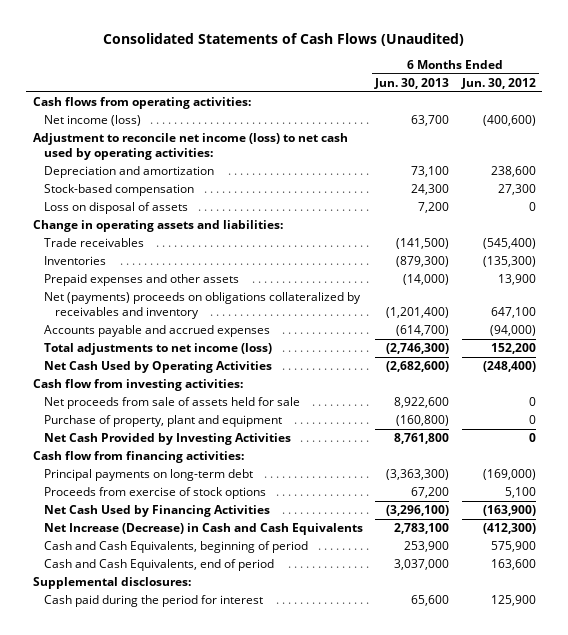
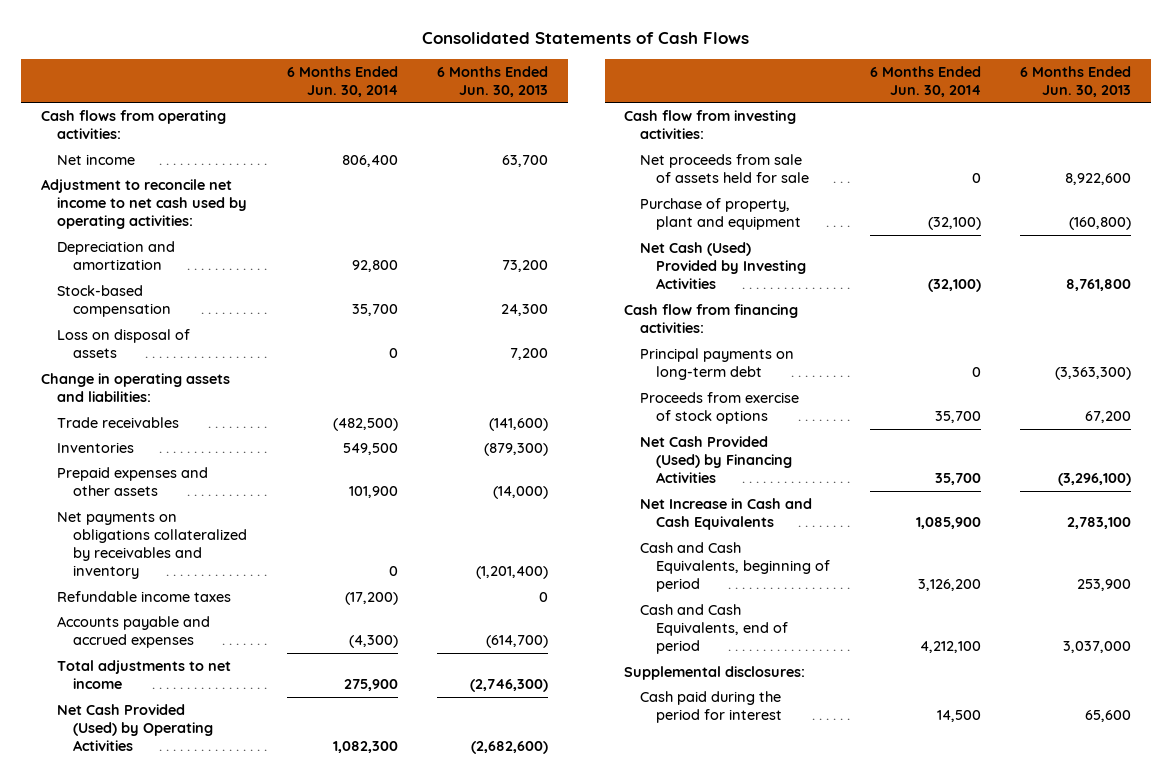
[103,33,465,47] Consolidated Statements of Cash Flows (Unaudited) -> [422,32,750,45] Consolidated Statements of Cash Flows
[460,78,536,90] Jun. 30, 2012 -> none
none -> [286,65,398,97] 6 Months Ended Jun. 30, 2014
[43,115,141,127] Net income (loss) -> [56,153,135,165] Net income
[32,133,348,160] Adjustment to reconcile net income (loss) to net cash used by operating activities: -> [41,178,247,230] Adjustment to reconcile net income to net cash used by operating activities:
[411,166,450,178] 73,100 -> [502,260,549,273] 73,200
[396,238,450,250] (141,500) -> [489,417,549,431] (141,600)
[43,292,361,319] Net (payments) proceeds on obligations collateralized by receivables and inventory -> [56,511,247,580] Net payments on obligations collateralized by receivables and inventory
none -> [56,590,231,602] Refundable income taxes
[43,343,272,356] Total adjustments to net income (loss) -> [56,659,231,690] Total adjustments to net income
[43,361,272,374] Net Cash Used by Operating Activities -> [56,703,213,752] Net Cash Provided (Used) by Operating Activities
[43,433,291,446] Net Cash Provided by Investing Activities -> [640,241,807,290] Net Cash (Used) Provided by Investing Activities
[43,505,270,518] Net Cash Used by Financing Activities -> [640,435,793,484] Net Cash Provided (Used) by Financing Activities
[43,523,363,536] Net Increase (Decrease) in Cash and Cash Equivalents -> [640,497,813,531] Net Increase in Cash and Cash Equivalents

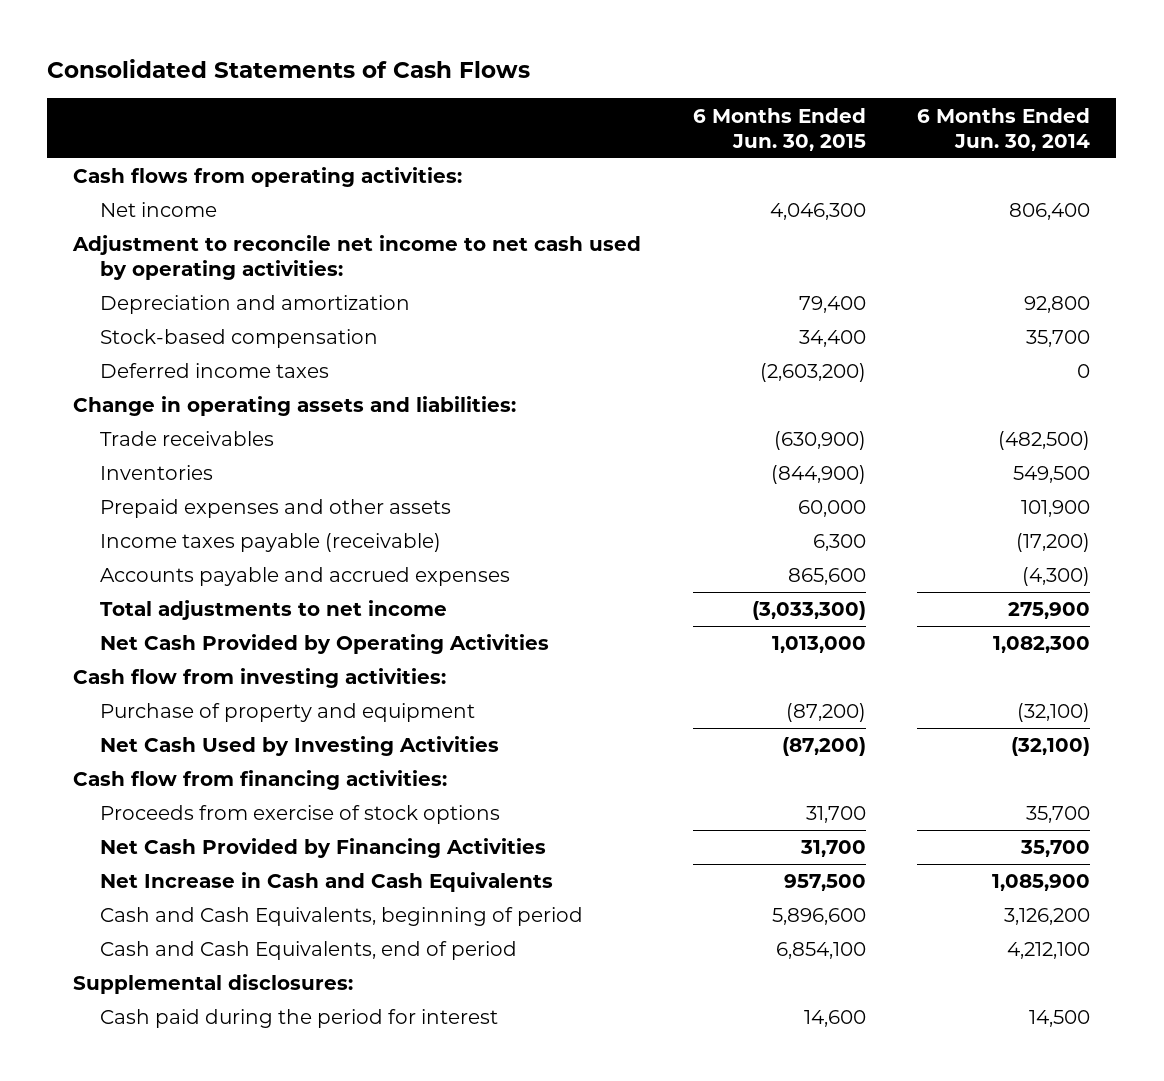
[437,65,549,97] 6 Months Ended Jun. 30, 2013 -> none
none -> [692,107,866,151] 6 Months Ended Jun. 30, 2015
[56,328,190,359] Loss on disposal of assets -> none
none -> [99,363,329,379] Deferred income taxes
[56,511,247,580] Net payments on obligations collateralized by receivables and inventory -> none
[56,590,231,602] Refundable income taxes -> [99,533,441,553] Income taxes payable (receivable)
[56,703,213,752] Net Cash Provided (Used) by Operating Activities -> [99,634,549,655] Net Cash Provided by Operating Activities
[640,153,810,184] Net proceeds from sale of assets held for sale -> none
[640,197,802,231] Purchase of property, plant and equipment -> [99,703,475,723] Purchase of property and equipment
[640,241,807,290] Net Cash (Used) Provided by Investing Activities -> [99,736,499,757] Net Cash Used by Investing Activities
[640,347,795,381] Principal payments on long-term debt -> none
[640,435,793,484] Net Cash Provided (Used) by Financing Activities -> [99,838,546,859] Net Cash Provided by Financing Activities

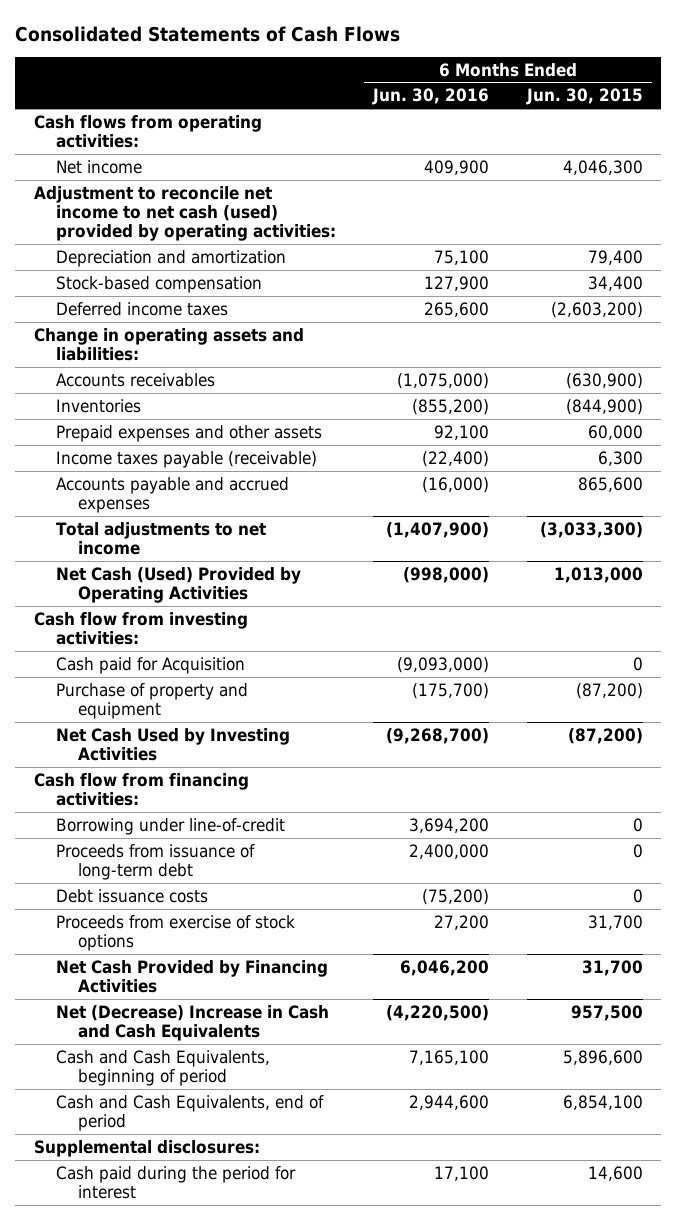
[917,107,1091,151] 6 Months Ended Jun. 30, 2014 -> none
none -> [372,88,490,106] Jun. 30, 2016
[72,235,642,281] Adjustment to reconcile net income to net cash used by operating activities: -> [33,185,337,242] Adjustment to reconcile net income to net cash (used) provided by operating activities:
[99,431,274,447] Trade receivables -> [56,372,216,387] Accounts receivables
[99,634,549,655] Net Cash Provided by Operating Activities -> [56,566,302,603] Net Cash (Used) Provided by Operating Activities
none -> [56,656,246,674] Cash paid for Acquisition
none -> [56,817,286,835] Borrowing under line-of-credit
none -> [56,843,256,880] Proceeds from issuance of long-term debt
none -> [56,888,209,903] Debt issuance costs
[99,872,553,893] Net Increase in Cash and Cash Equivalents -> [56,1004,330,1041] Net (Decrease) Increase in Cash and Cash Equivalents

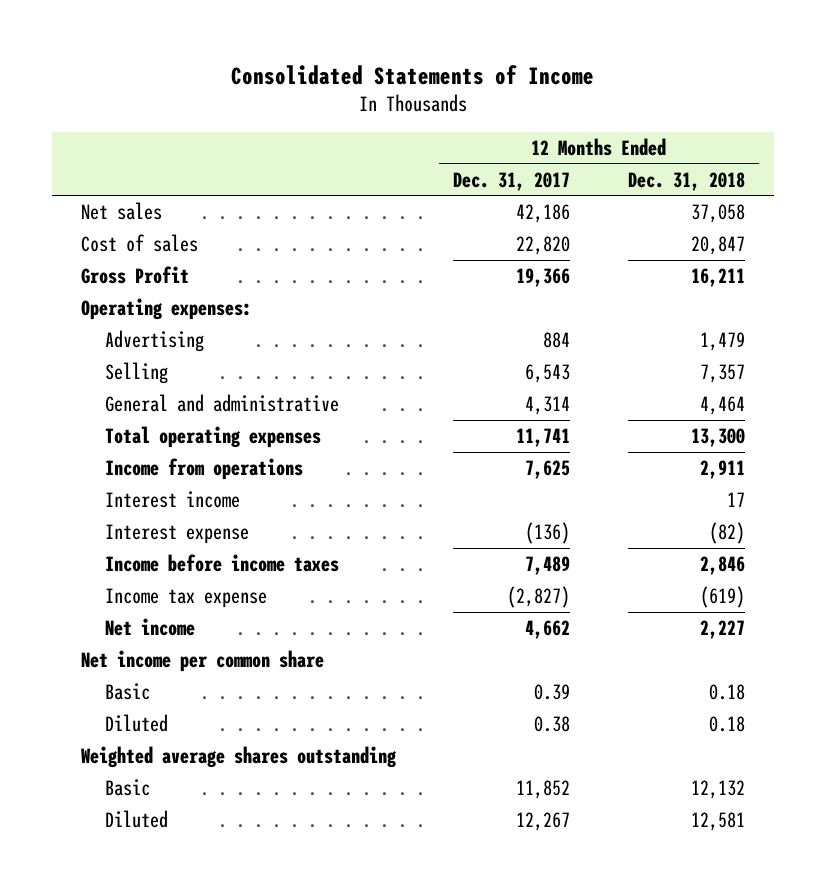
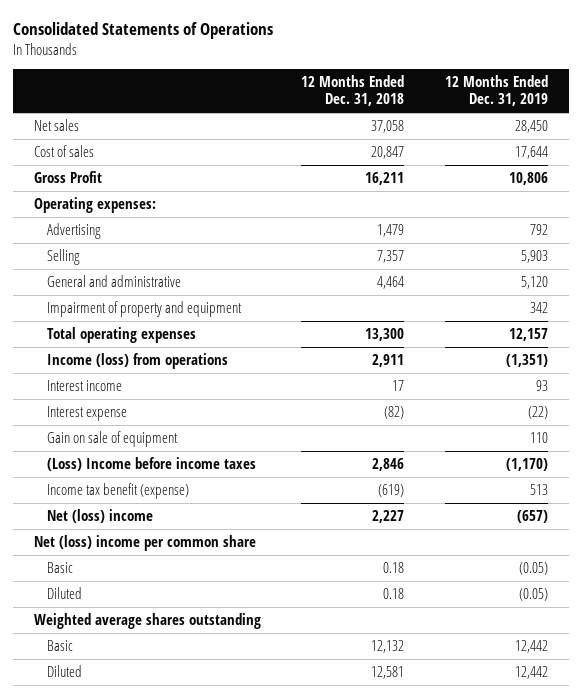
[230,64,594,85] Consolidated Statements of Income -> [13,22,274,40] Consolidated Statements of Operations
[453,171,571,191] Dec. 31, 2017 -> none
none -> [445,75,549,107] 12 Months Ended Dec. 31, 2019
none -> [47,301,243,318] Impairment of property and equipment
[105,458,304,481] Income from operations -> [47,353,229,370] Income (loss) from operations
none -> [47,431,179,448] Gain on sale of equipment
[105,554,340,573] Income before income taxes -> [47,457,257,472] (Loss) Income before income taxes
[105,588,268,609] Income tax expense -> [47,483,190,500] Income tax benefit (expense)
[105,618,196,637] Net income -> [47,509,154,524] Net (loss) income
[80,650,324,673] Net income per common share -> [33,535,256,552] Net (loss) income per common share

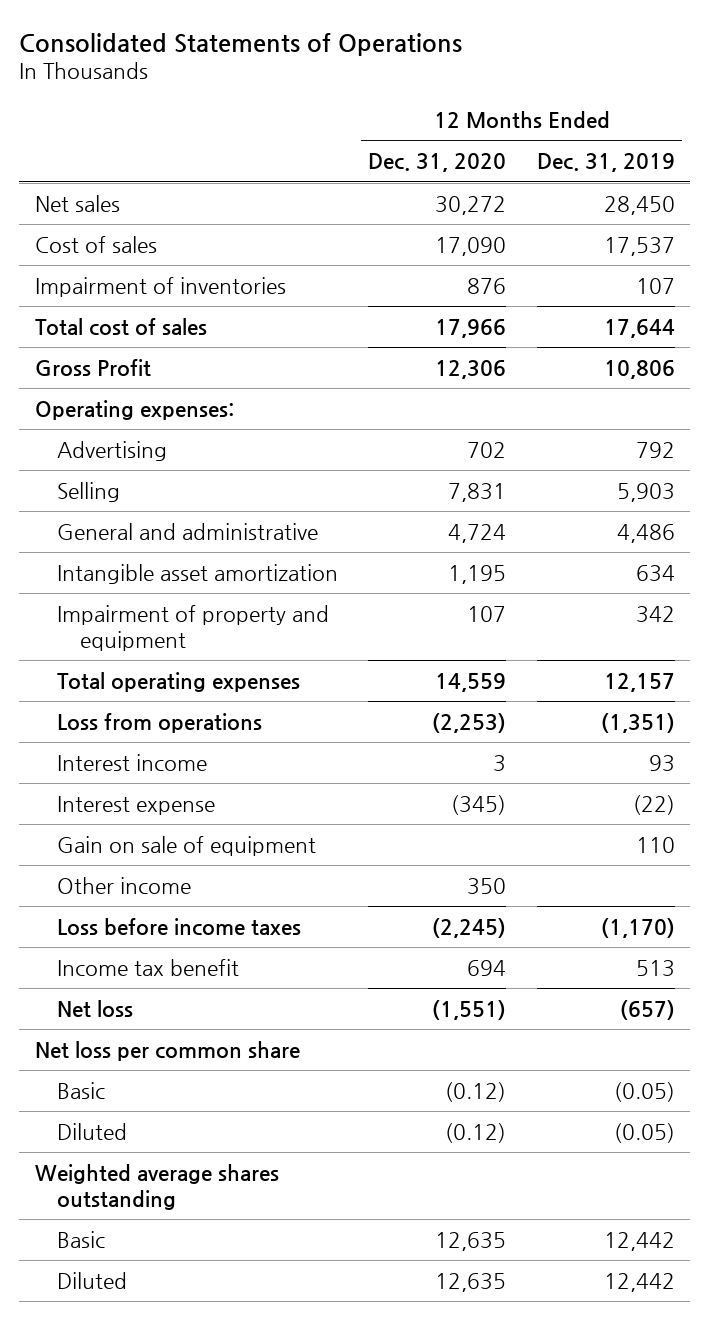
[301,75,405,107] 12 Months Ended Dec. 31, 2018 -> none
none -> [368,153,507,173] Dec. 31, 2020
[515,146,549,160] 17,644 -> [603,236,675,256] 17,537
none -> [34,276,286,297] Impairment of inventories
none -> [34,317,207,336] Total cost of sales
[521,276,549,290] 5,120 -> [616,523,675,543] 4,486
none -> [57,563,339,584] Intangible asset amortization
[47,353,229,370] Income (loss) from operations -> [57,712,263,733] Loss from operations
none -> [57,876,192,894] Other income
[47,457,257,472] (Loss) Income before income taxes -> [57,917,302,936] Loss before income taxes
[47,483,190,500] Income tax benefit (expense) -> [57,958,240,976] Income tax benefit
[47,509,154,524] Net (loss) income -> [57,999,134,1017] Net loss
[33,535,256,552] Net (loss) income per common share -> [34,1040,300,1061] Net loss per common share

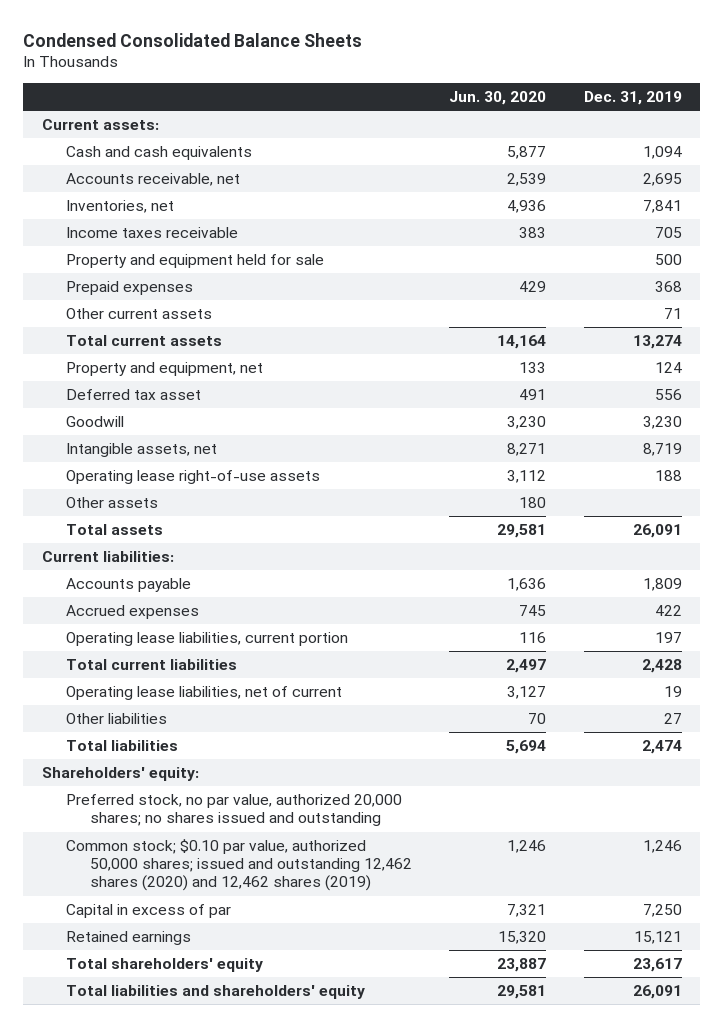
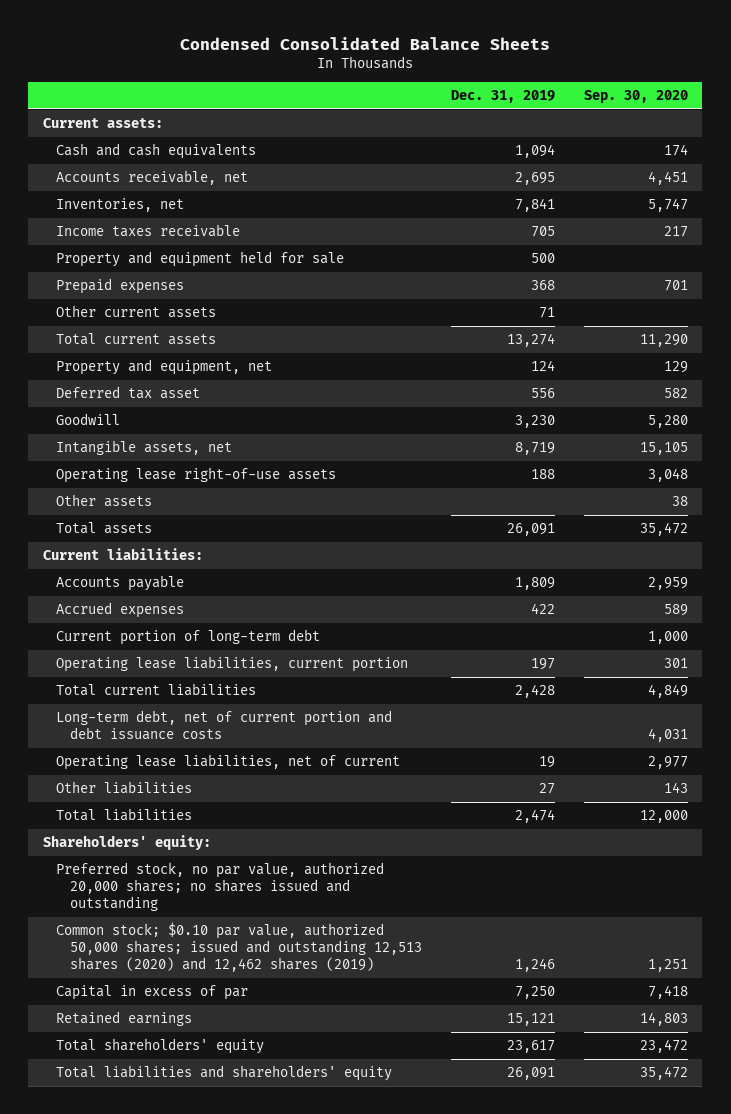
[449,90,547,105] Jun. 30, 2020 -> none
none -> [583,90,688,104] Sep. 30, 2020
none -> [56,629,321,646] Current portion of long-term debt
none -> [56,710,393,741] Long-term debt, net of current portion and debt issuance costs
[65,839,413,892] Common stock; $0.10 par value, authorized 50,000 shares; issued and outstanding 12,462 shares (2020) and 12,462 shares (2019) -> [56,922,422,972] Common stock; $0.10 par value, authorized 50,000 shares; issued and outstanding 12,513 shares (2020) and 12,462 shares (2019)

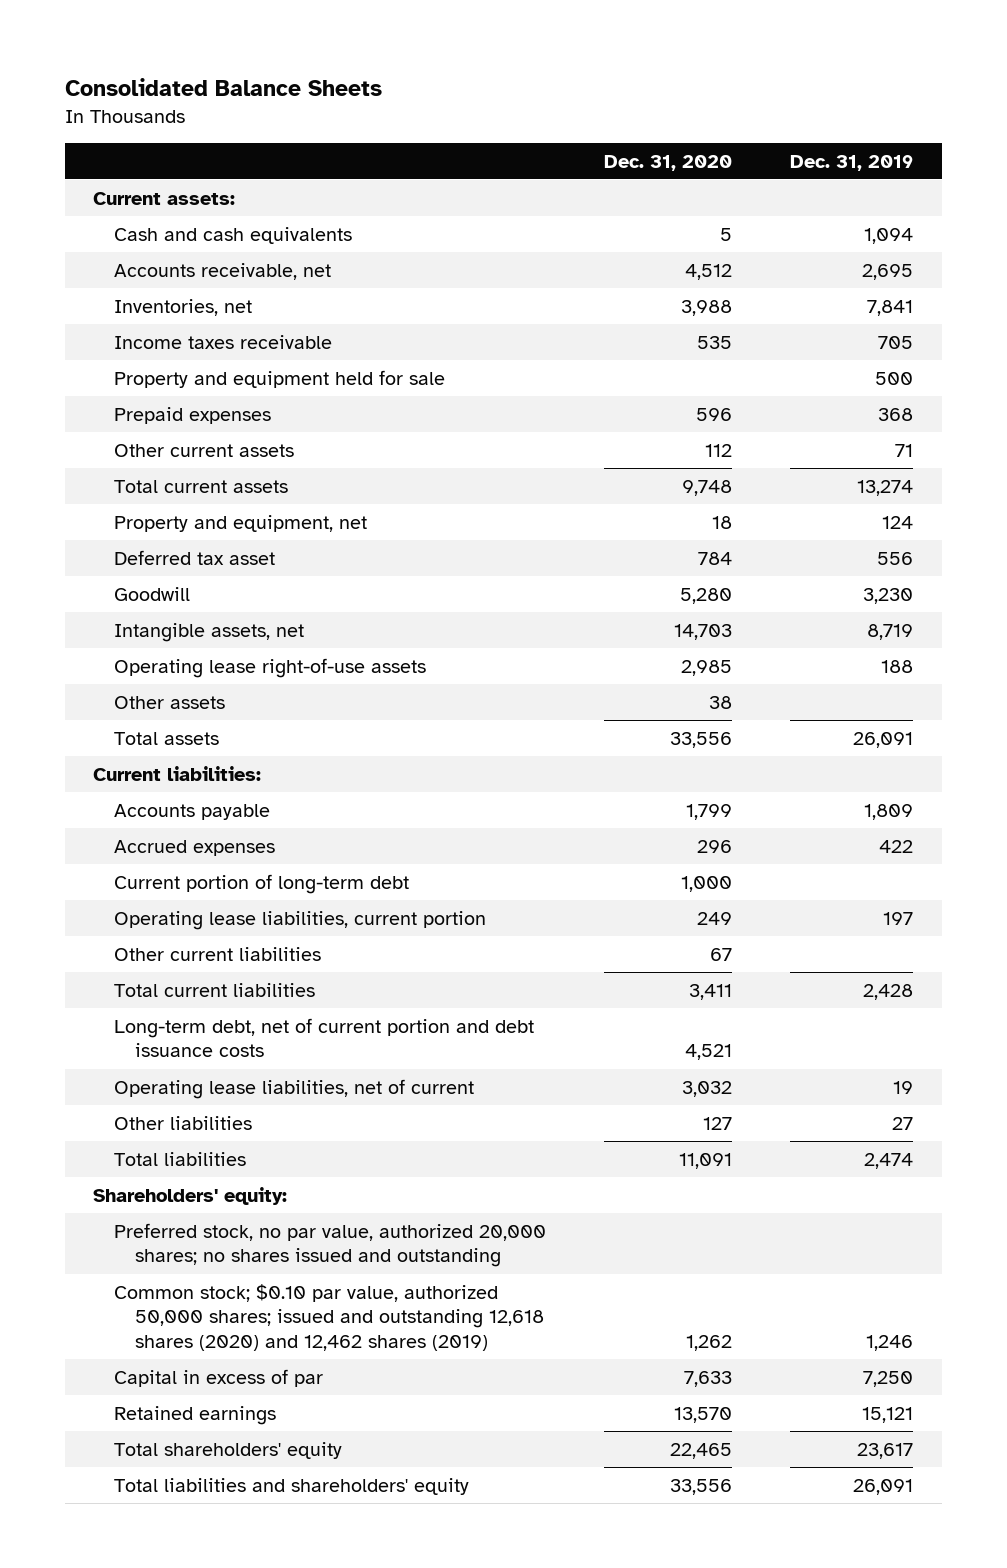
[180,36,551,50] Condensed Consolidated Balance Sheets -> [64,77,382,96] Consolidated Balance Sheets
[583,90,688,104] Sep. 30, 2020 -> none
none -> [604,154,733,171] Dec. 31, 2020
none -> [114,946,322,961] Other current liabilities
[56,922,422,972] Common stock; $0.10 par value, authorized 50,000 shares; issued and outstanding 12,513 shares (2020) and 12,462 shares (2019) -> [114,1283,545,1352] Common stock; $0.10 par value, authorized 50,000 shares; issued and outstanding 12,618 shares (2020) and 12,462 shares (2019)

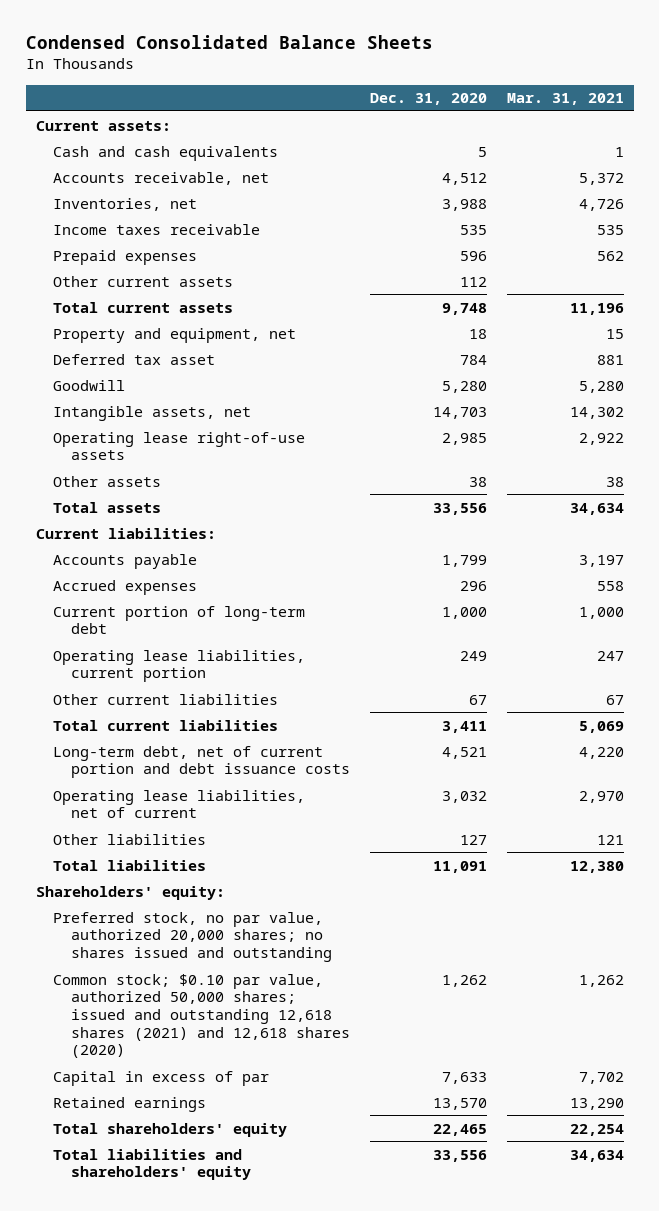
[64,77,382,96] Consolidated Balance Sheets -> [25,35,433,50] Condensed Consolidated Balance Sheets
[790,154,914,171] Dec. 31, 2019 -> none
none -> [506,93,624,106] Mar. 31, 2021
[114,369,446,388] Property and equipment held for sale -> none
[114,1283,545,1352] Common stock; $0.10 par value, authorized 50,000 shares; issued and outstanding 12,618 shares (2020) and 12,462 shares (2019) -> [53,973,351,1059] Common stock; $0.10 par value, authorized 50,000 shares; issued and outstanding 12,618 shares (2021) and 12,618 shares (2020)

